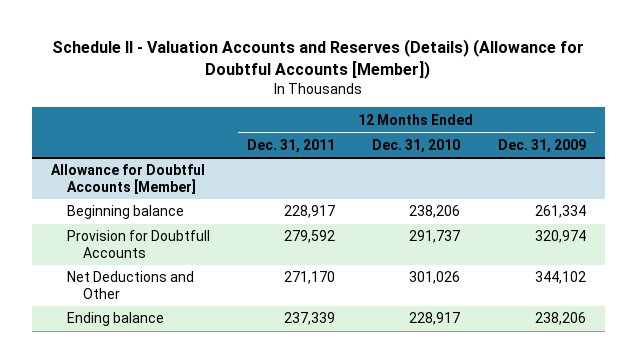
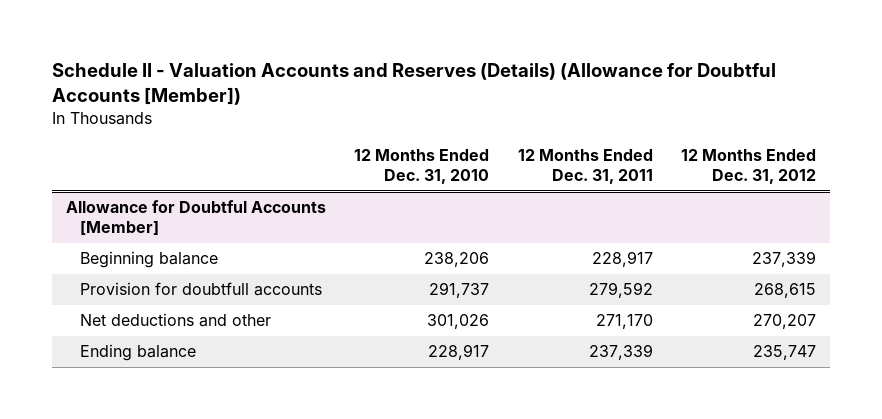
[497,138,586,153] Dec. 31, 2009 -> none
none -> [681,149,817,185] 12 Months Ended Dec. 31, 2012
[66,230,210,258] Provision for Doubtfull Accounts -> [80,282,323,297] Provision for doubtfull accounts
[66,271,194,299] Net Deductions and Other -> [80,313,272,328] Net deductions and other

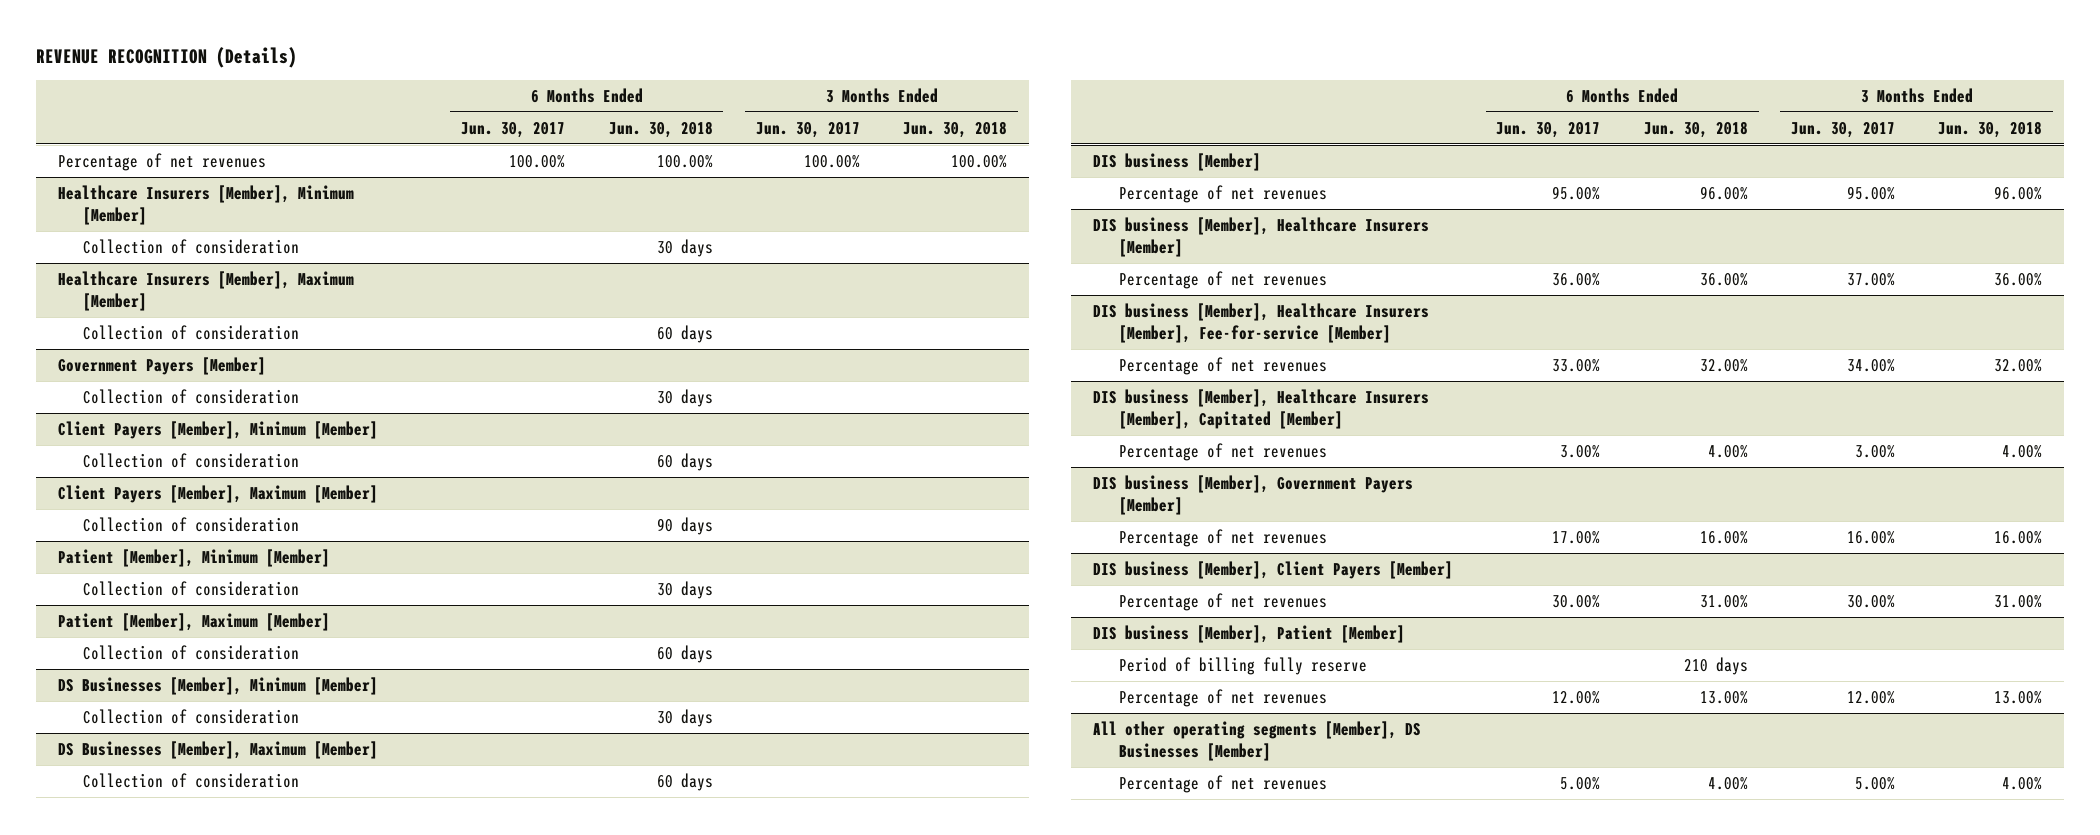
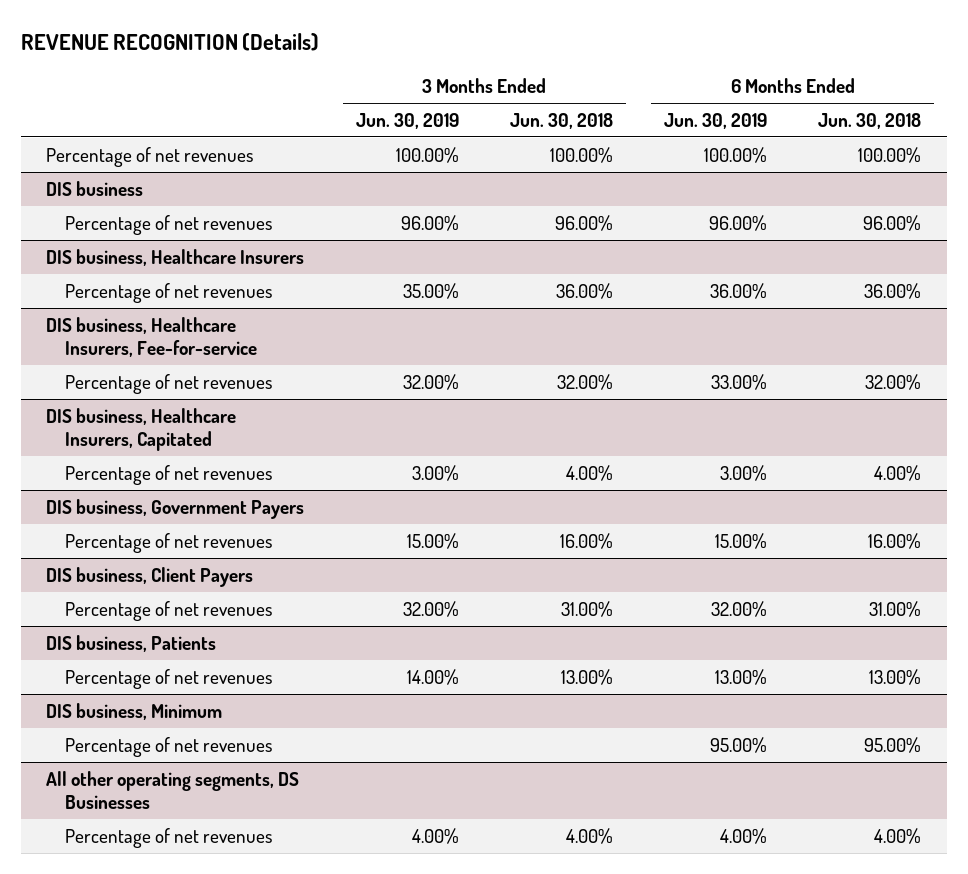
[461,121,566,138] Jun. 30, 2017 -> none
[755,121,860,138] Jun. 30, 2017 -> none
none -> [355,112,459,129] Jun. 30, 2019
none -> [663,112,767,129] Jun. 30, 2019
[57,184,354,225] Healthcare Insurers [Member], Minimum [Member] -> none
[83,238,300,254] Collection of consideration -> none
[57,270,354,311] Healthcare Insurers [Member], Maximum [Member] -> none
[83,324,300,340] Collection of consideration -> none
[57,356,266,375] Government Payers [Member] -> none
[83,388,300,404] Collection of consideration -> none
[57,420,378,439] Client Payers [Member], Minimum [Member] -> none
[83,452,300,468] Collection of consideration -> none
[57,484,378,503] Client Payers [Member], Maximum [Member] -> none
[83,516,300,532] Collection of consideration -> none
[57,548,330,567] Patient [Member], Minimum [Member] -> none
[83,580,300,596] Collection of consideration -> none
[57,612,330,631] Patient [Member], Maximum [Member] -> none
[83,644,300,660] Collection of consideration -> none
[57,676,378,695] DS Businesses [Member], Minimum [Member] -> none
[83,708,300,724] Collection of consideration -> none
[57,740,378,759] DS Businesses [Member], Maximum [Member] -> none
[83,772,300,788] Collection of consideration -> none
[1093,152,1262,171] DIS business [Member] -> [46,180,144,196] DIS business
[1093,216,1430,257] DIS business [Member], Healthcare Insurers [Member] -> [46,248,305,266] DIS business, Healthcare Insurers
[1093,302,1430,343] DIS business [Member], Healthcare Insurers [Member], Fee-for-service [Member] -> [46,316,257,357] DIS business, Healthcare Insurers, Fee-for-service
[1093,388,1430,429] DIS business [Member], Healthcare Insurers [Member], Capitated [Member] -> [46,407,237,451] DIS business, Healthcare Insurers, Capitated
[1093,474,1414,515] DIS business [Member], Government Payers [Member] -> [46,498,305,519] DIS business, Government Payers
[1093,560,1454,579] DIS business [Member], Client Payers [Member] -> [46,566,254,587] DIS business, Client Payers
[1118,656,1367,675] Period of billing fully reserve -> none
[1093,624,1406,643] DIS business [Member], Patient [Member] -> [46,634,217,652] DIS business, Patients
none -> [46,702,223,720] DIS business, Minimum
none -> [64,736,272,757] Percentage of net revenues
[1093,720,1422,761] All other operating segments [Member], DS Businesses [Member] -> [46,770,300,809] All other operating segments, DS Businesses

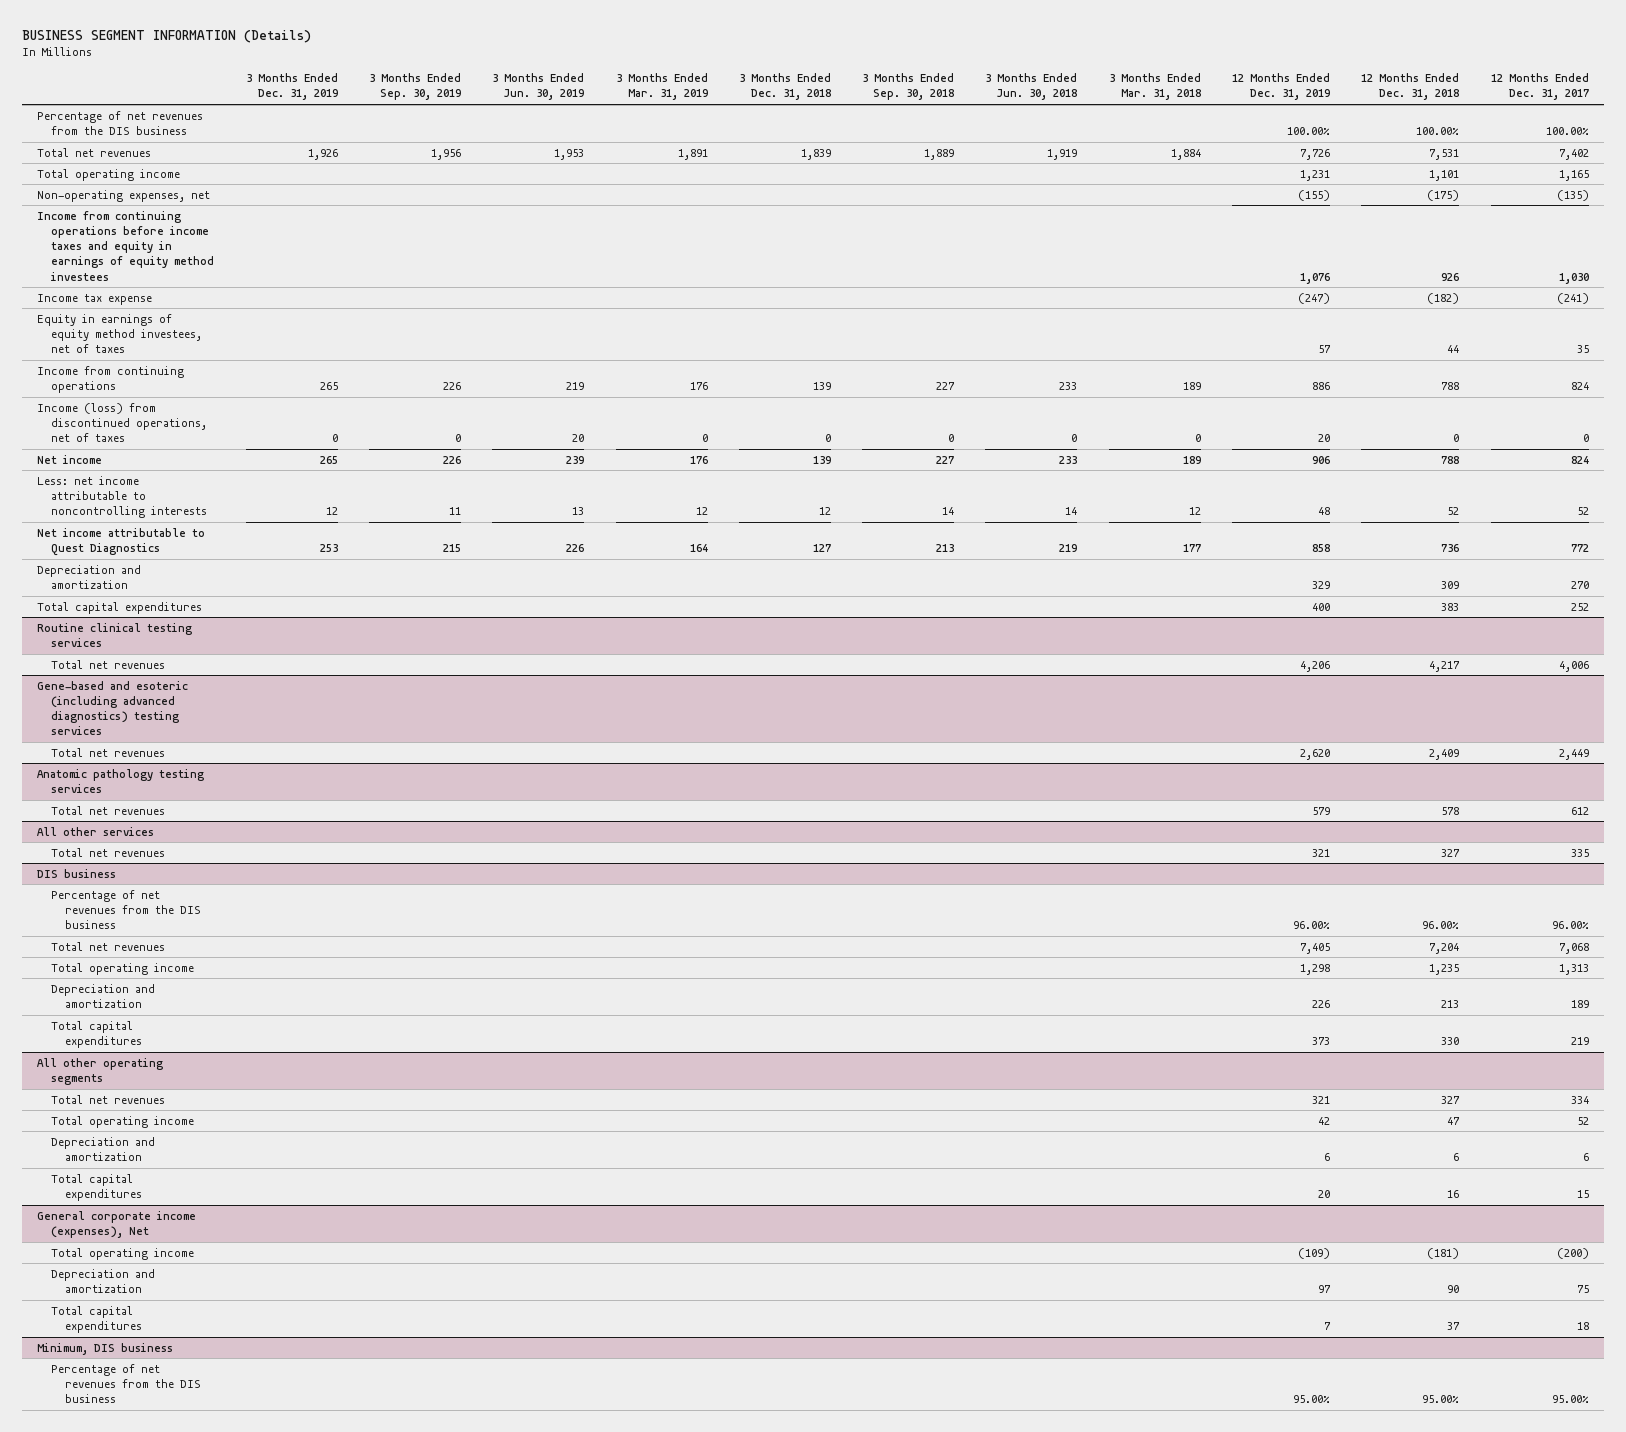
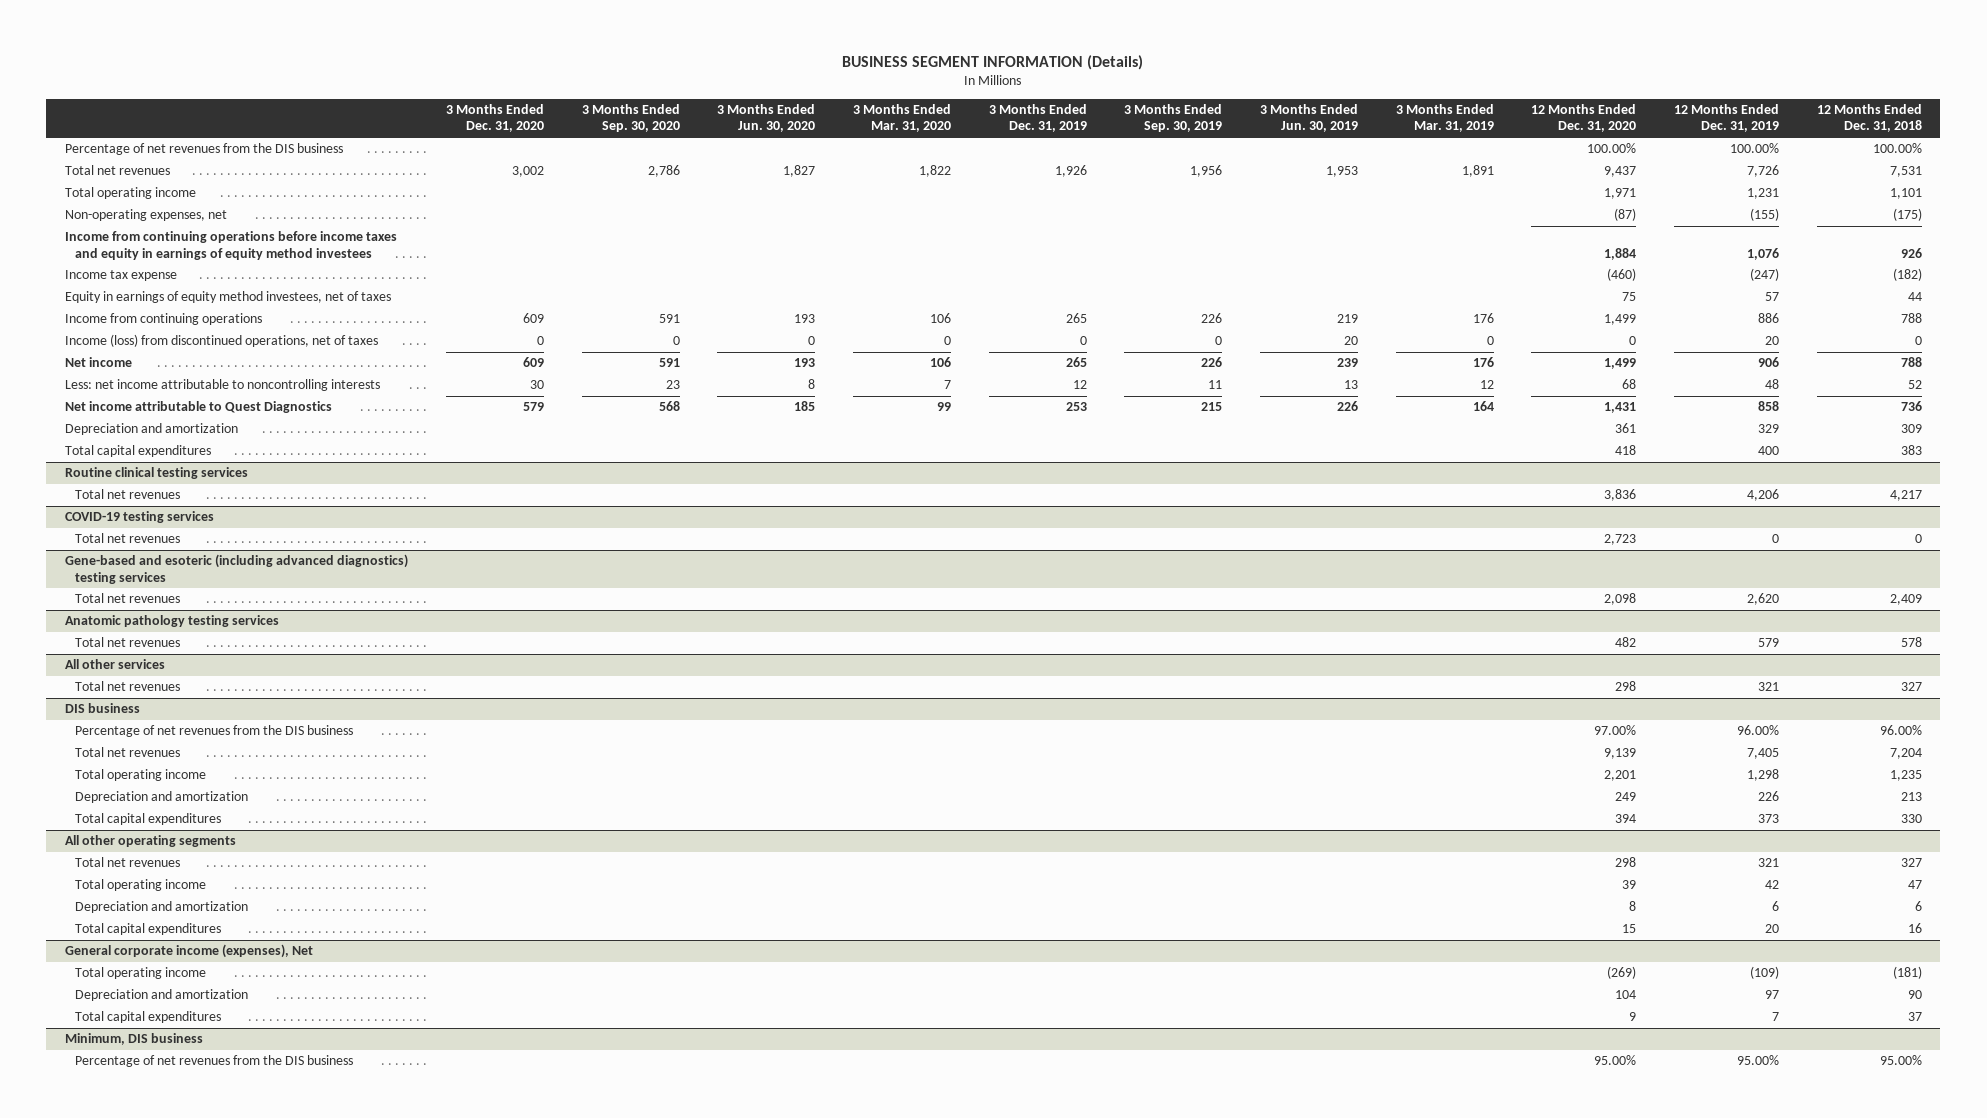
[738,73,831,101] 3 Months Ended Dec. 31, 2018 -> none
[862,73,955,101] 3 Months Ended Sep. 30, 2018 -> none
[985,73,1078,101] 3 Months Ended Jun. 30, 2018 -> none
[1108,73,1201,101] 3 Months Ended Mar. 31, 2018 -> none
[1490,73,1589,101] 12 Months Ended Dec. 31, 2017 -> none
none -> [445,104,544,133] 3 Months Ended Dec. 31, 2020
none -> [581,104,680,133] 3 Months Ended Sep. 30, 2020
none -> [717,104,816,133] 3 Months Ended Jun. 30, 2020
none -> [852,104,951,133] 3 Months Ended Mar. 31, 2020
none -> [1531,104,1637,133] 12 Months Ended Dec. 31, 2020
none -> [65,511,215,524] COVID-19 testing services
none -> [74,533,180,544] Total net revenues

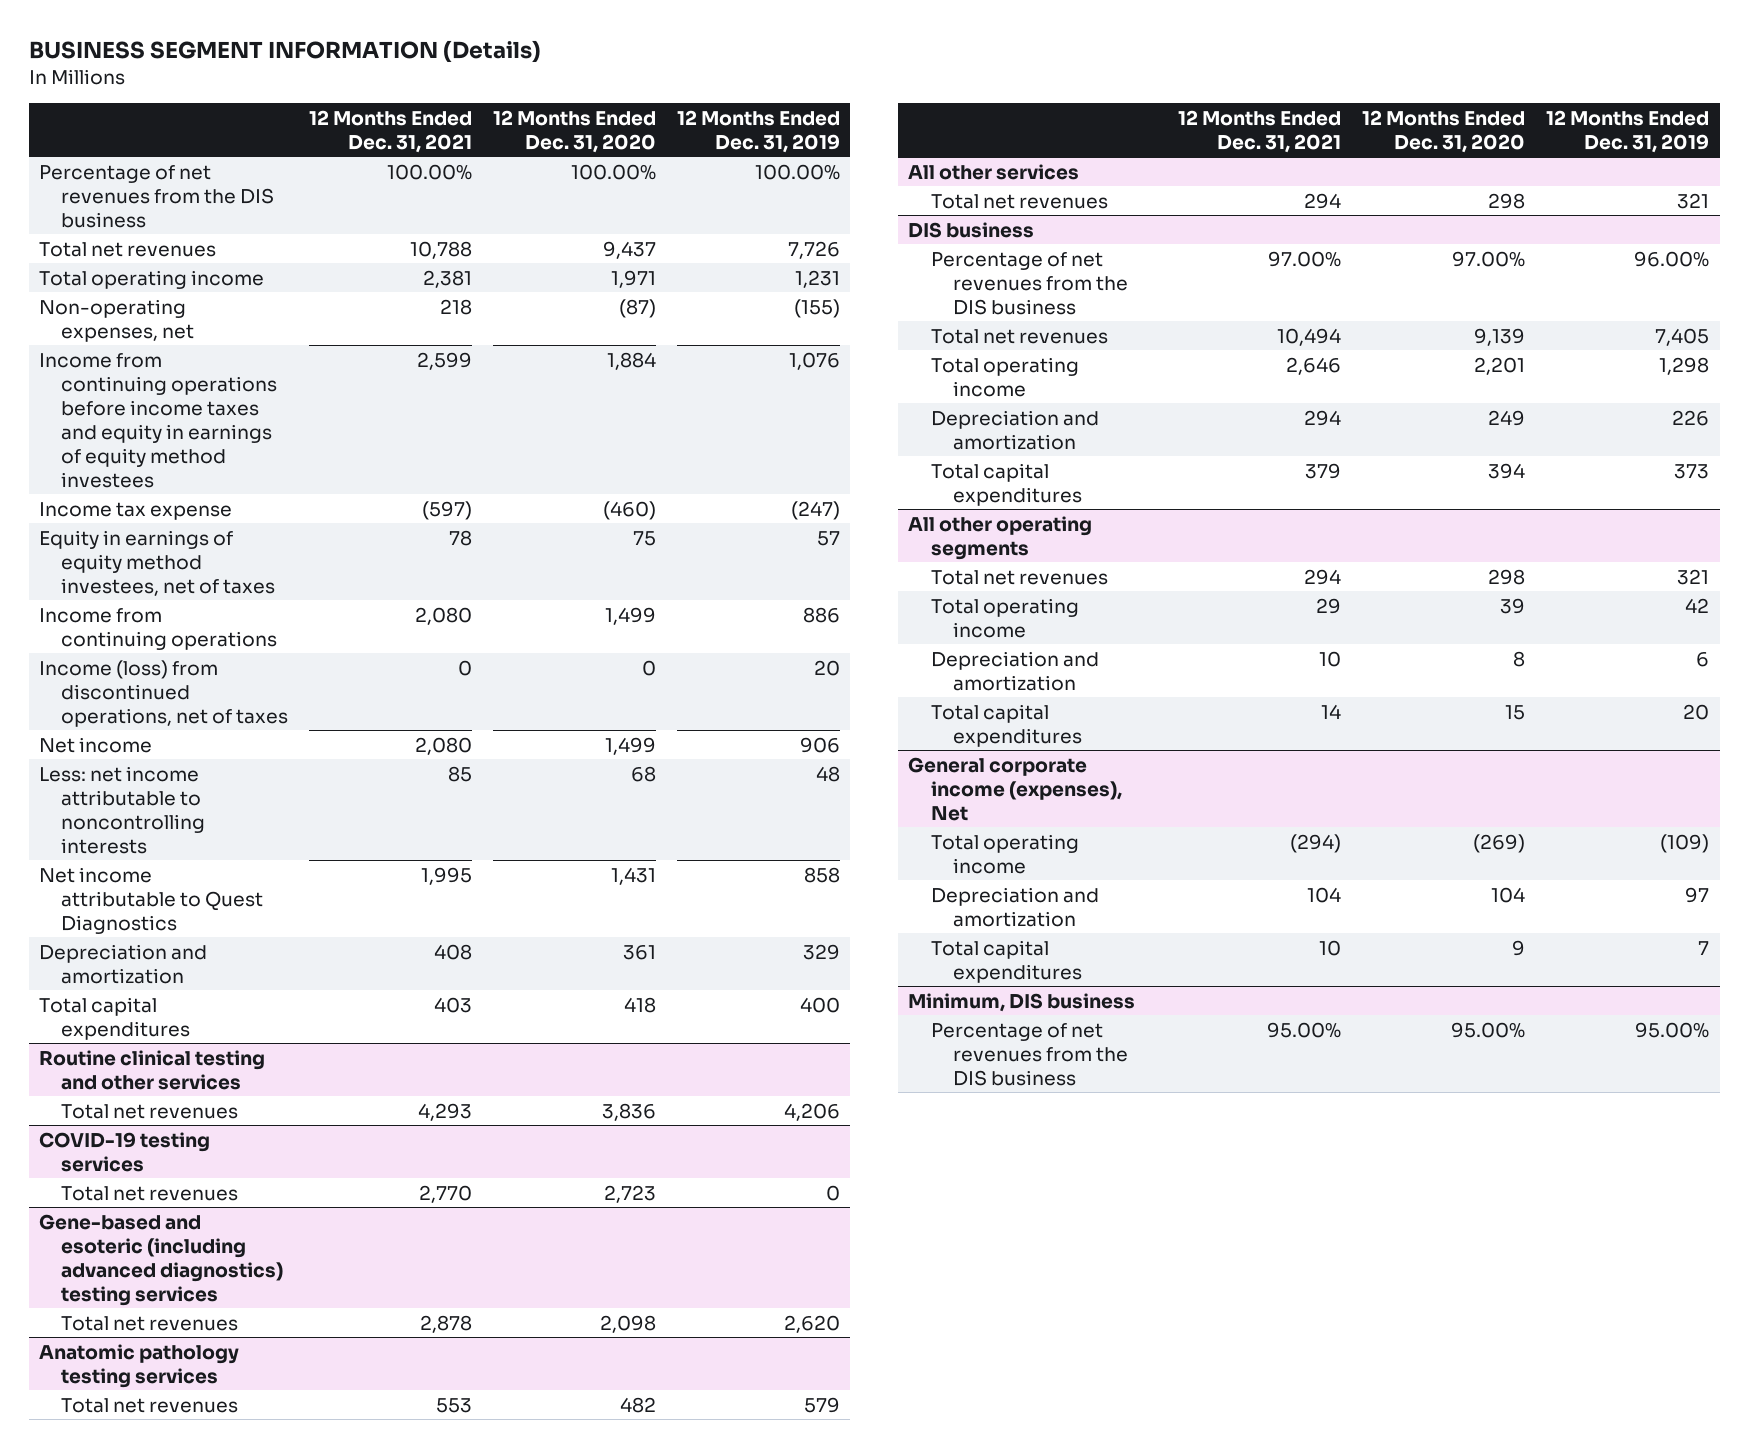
[445,104,544,133] 3 Months Ended Dec. 31, 2020 -> none
[581,104,680,133] 3 Months Ended Sep. 30, 2020 -> none
[717,104,816,133] 3 Months Ended Jun. 30, 2020 -> none
[852,104,951,133] 3 Months Ended Mar. 31, 2020 -> none
[988,104,1087,133] 3 Months Ended Dec. 31, 2019 -> none
[1124,104,1223,133] 3 Months Ended Sep. 30, 2019 -> none
[1259,104,1358,133] 3 Months Ended Jun. 30, 2019 -> none
[1395,104,1494,133] 3 Months Ended Mar. 31, 2019 -> none
[1816,104,1922,133] 12 Months Ended Dec. 31, 2018 -> none
none -> [308,109,472,153] 12 Months Ended Dec. 31, 2021
[65,467,249,480] Routine clinical testing services -> [38,1049,265,1090] Routine clinical testing and other services

